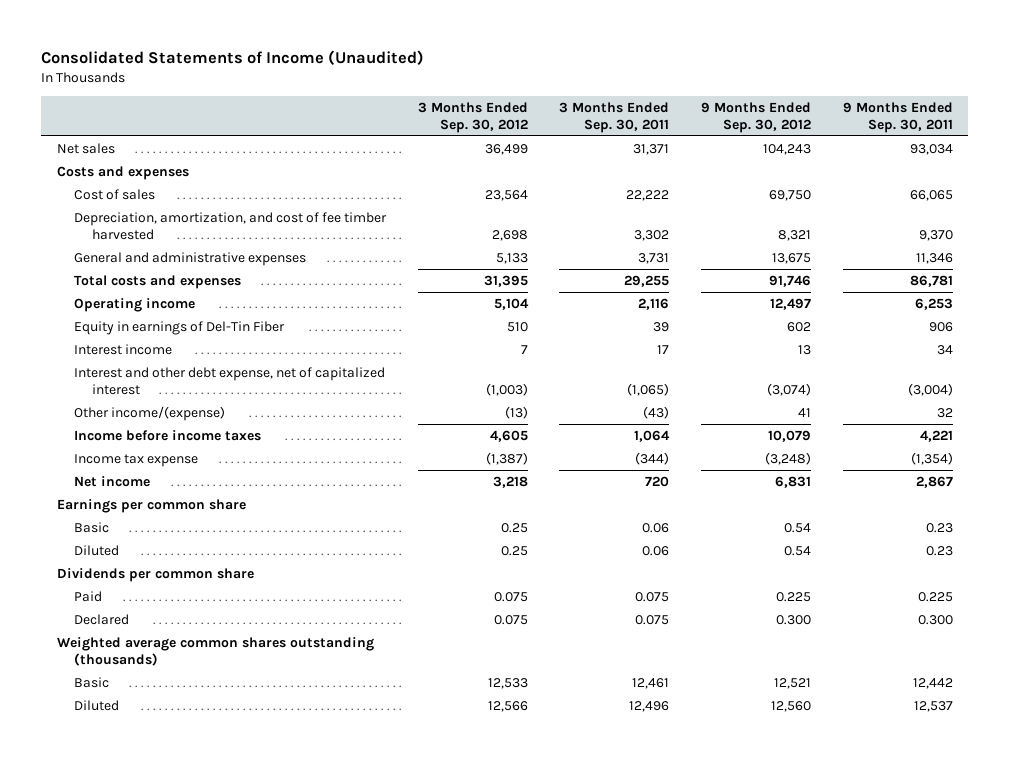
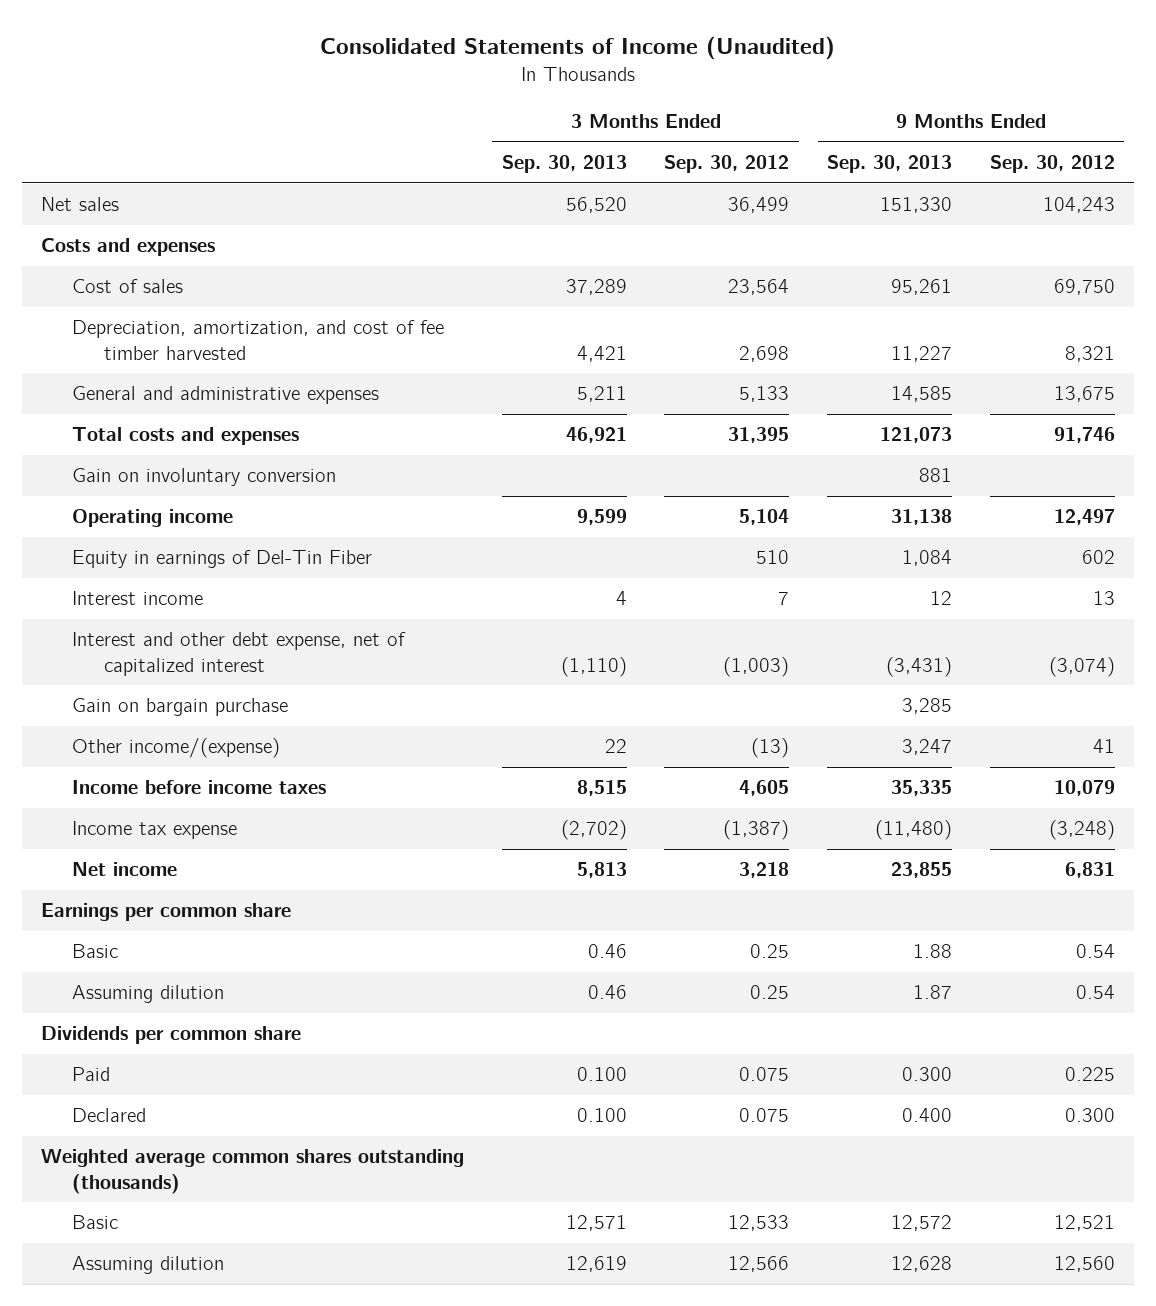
[559,102,670,133] 3 Months Ended Sep. 30, 2011 -> none
[842,102,953,133] 9 Months Ended Sep. 30, 2011 -> none
none -> [501,155,627,174] Sep. 30, 2013
none -> [827,155,953,174] Sep. 30, 2013
none -> [72,468,337,487] Gain on involuntary conversion
none -> [72,698,289,717] Gain on bargain purchase
[74,545,120,557] Diluted -> [72,985,225,1004] Assuming dilution
[74,700,120,712] Diluted -> [72,1256,225,1275] Assuming dilution

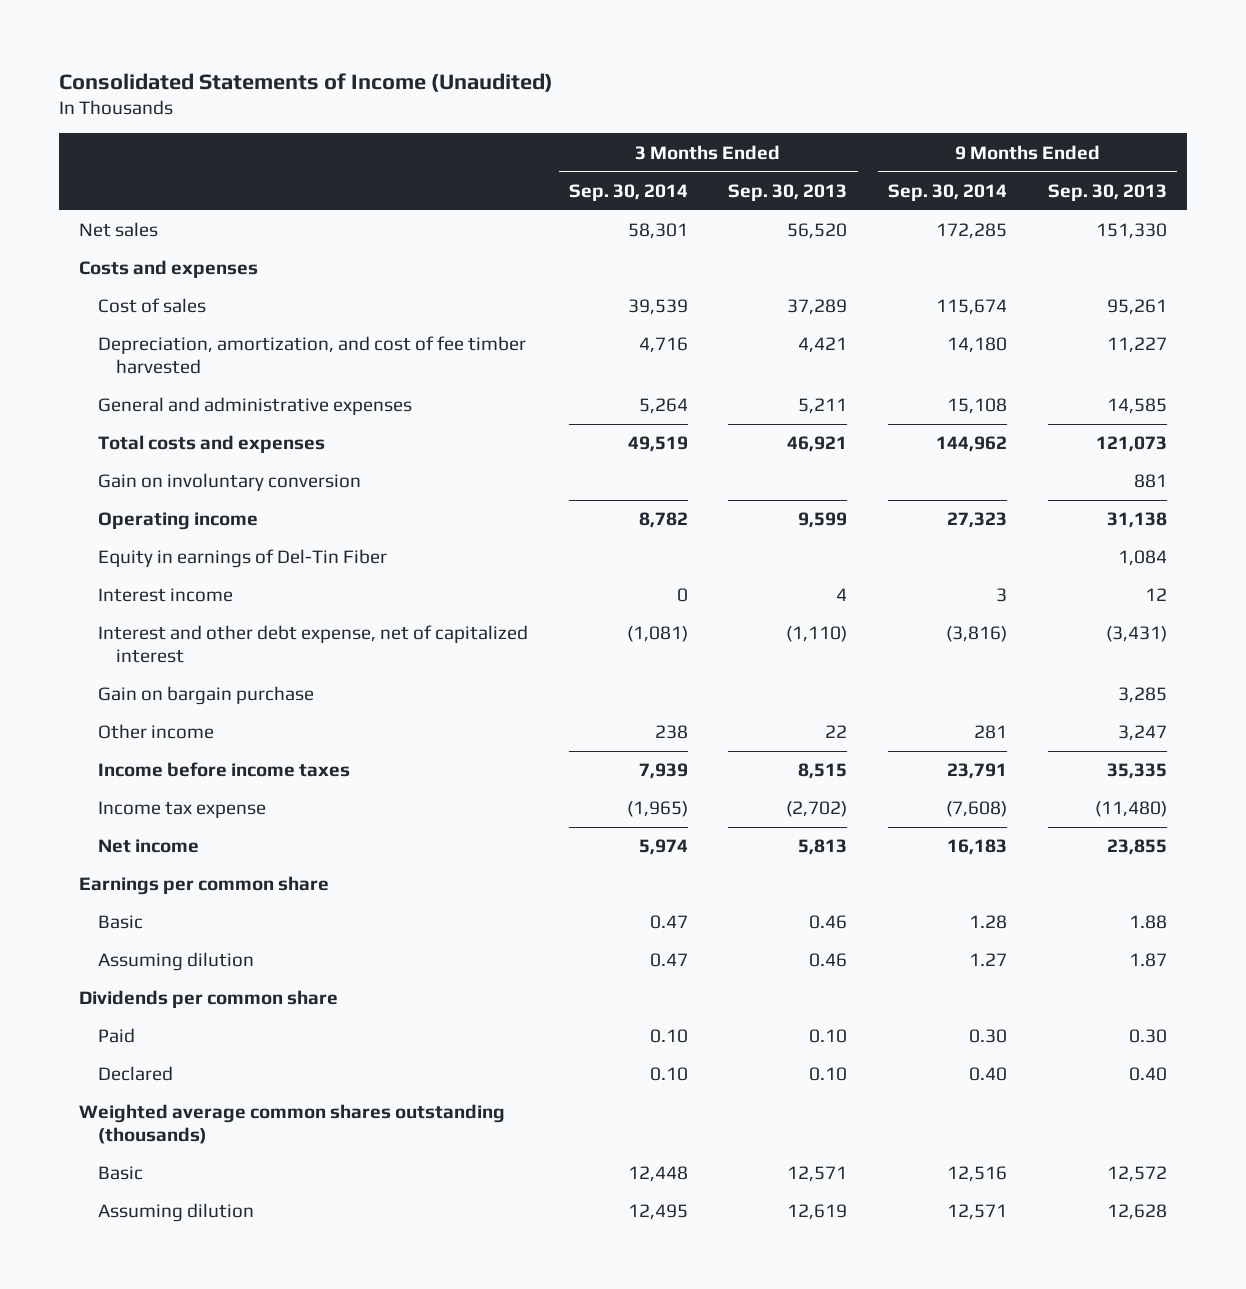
[664,155,790,174] Sep. 30, 2012 -> none
[989,155,1115,174] Sep. 30, 2012 -> none
none -> [568,183,688,201] Sep. 30, 2014
none -> [888,183,1008,201] Sep. 30, 2014
[72,738,281,759] Other income/(expense) -> [97,724,214,740] Other income
[576,1067,627,1082] 0.100 -> [809,1029,848,1044] 0.10
[902,1067,953,1082] 0.300 -> [1128,1029,1167,1044] 0.30
[576,1108,627,1123] 0.100 -> [809,1067,848,1082] 0.10
[902,1108,953,1123] 0.400 -> [1128,1067,1167,1082] 0.40

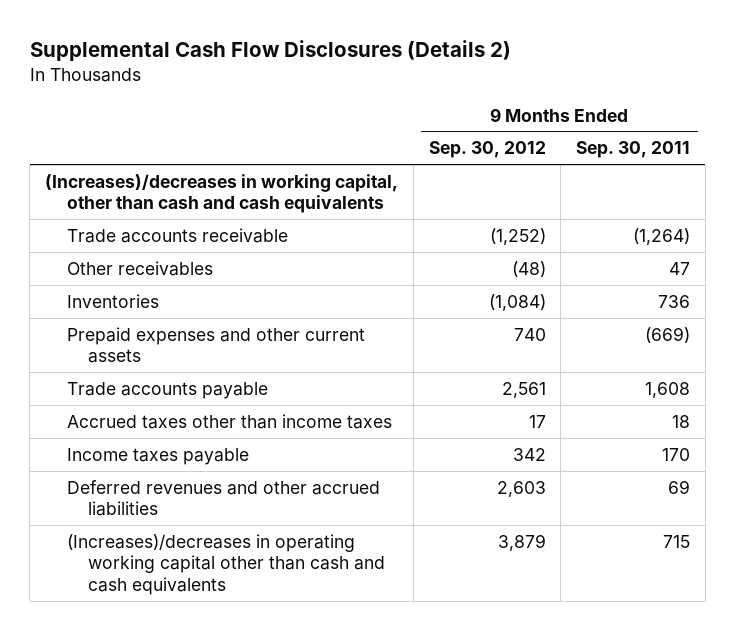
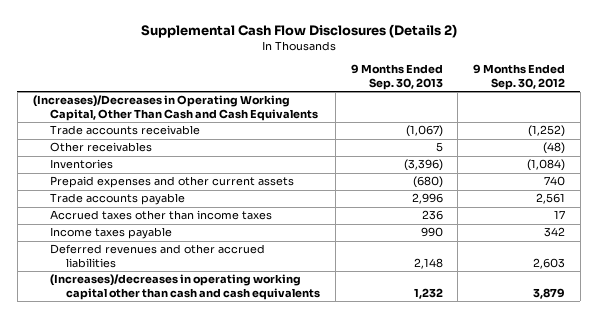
[576,141,691,159] Sep. 30, 2011 -> none
none -> [350,64,443,90] 9 Months Ended Sep. 30, 2013
[45,173,399,214] (Increases)/decreases in working capital, other than cash and cash equivalents -> [32,95,318,121] (Increases)/Decreases in Operating Working Capital, Other Than Cash and Cash Equivalents

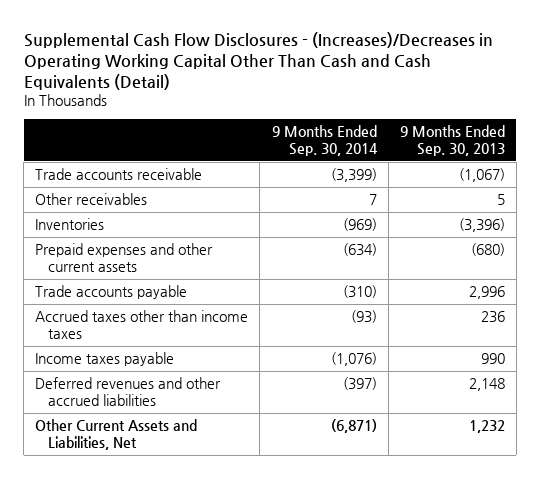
[140,23,457,38] Supplemental Cash Flow Disclosures (Details 2) -> [23,31,493,90] Supplemental Cash Flow Disclosures - (Increases)/Decreases in Operating Working Capital Other Than Cash and Cash Equivalents (Detail)
[473,64,566,90] 9 Months Ended Sep. 30, 2012 -> none
none -> [271,124,378,156] 9 Months Ended Sep. 30, 2014
[32,95,318,121] (Increases)/Decreases in Operating Working Capital, Other Than Cash and Cash Equivalents -> none
[49,274,321,300] (Increases)/decreases in operating working capital other than cash and cash equivalents -> [35,419,198,451] Other Current Assets and Liabilities, Net

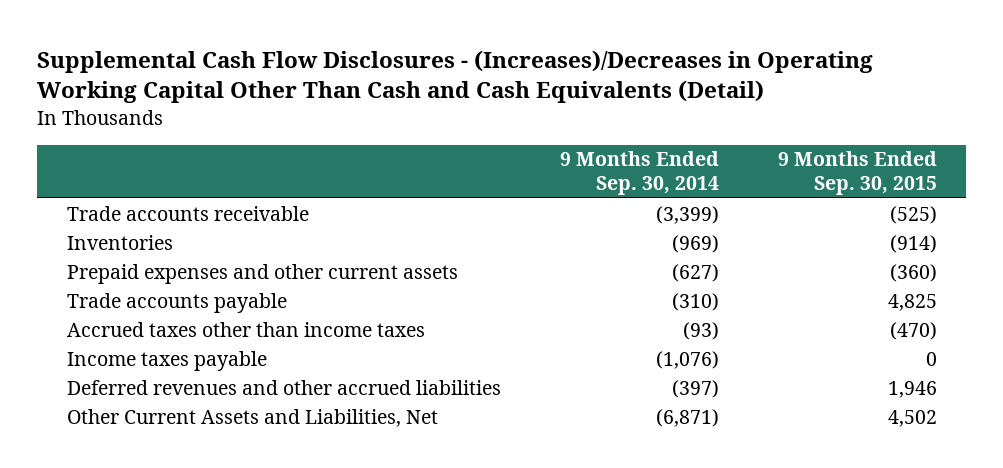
[399,124,505,156] 9 Months Ended Sep. 30, 2013 -> none
none -> [777,151,937,196] 9 Months Ended Sep. 30, 2015
[35,193,148,206] Other receivables -> none
[342,243,377,257] (634) -> [671,263,719,282] (627)

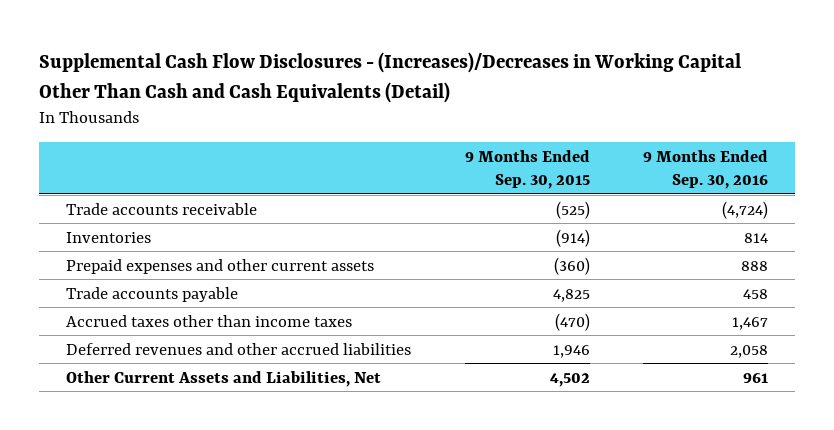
[37,49,874,104] Supplemental Cash Flow Disclosures - (Increases)/Decreases in Operating Working Capital Other Than Cash and Cash Equivalents (Detail) -> [38,52,741,103] Supplemental Cash Flow Disclosures - (Increases)/Decreases in Working Capital Other Than Cash and Cash Equivalents (Detail)
[559,151,719,196] 9 Months Ended Sep. 30, 2014 -> none
none -> [643,150,769,190] 9 Months Ended Sep. 30, 2016
[66,350,267,371] Income taxes payable -> none

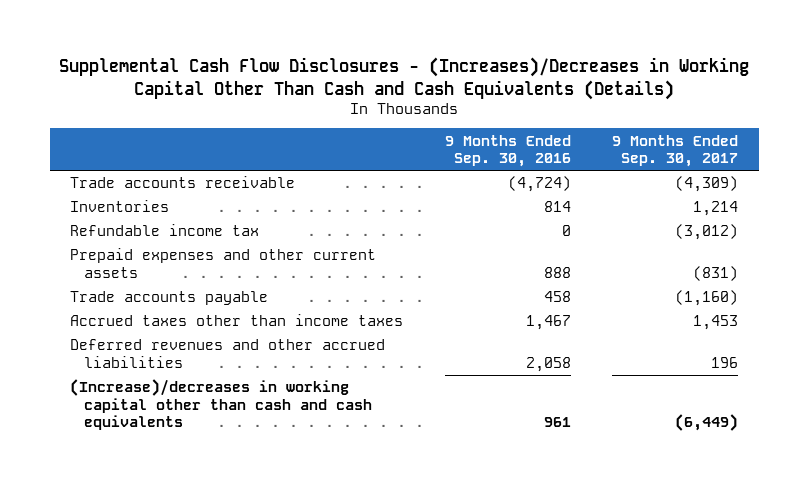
[38,52,741,103] Supplemental Cash Flow Disclosures - (Increases)/Decreases in Working Capital Other Than Cash and Cash Equivalents (Detail) -> [59,57,750,100] Supplemental Cash Flow Disclosures - (Increases)/Decreases in Working Capital Other Than Cash and Cash Equivalents (Details)
[464,150,590,190] 9 Months Ended Sep. 30, 2015 -> none
none -> [612,134,739,167] 9 Months Ended Sep. 30, 2017
none -> [70,224,260,237] Refundable income tax
[65,370,381,387] Other Current Assets and Liabilities, Net -> [70,379,372,430] (Increase)/decreases in working capital other than cash and cash equivalents

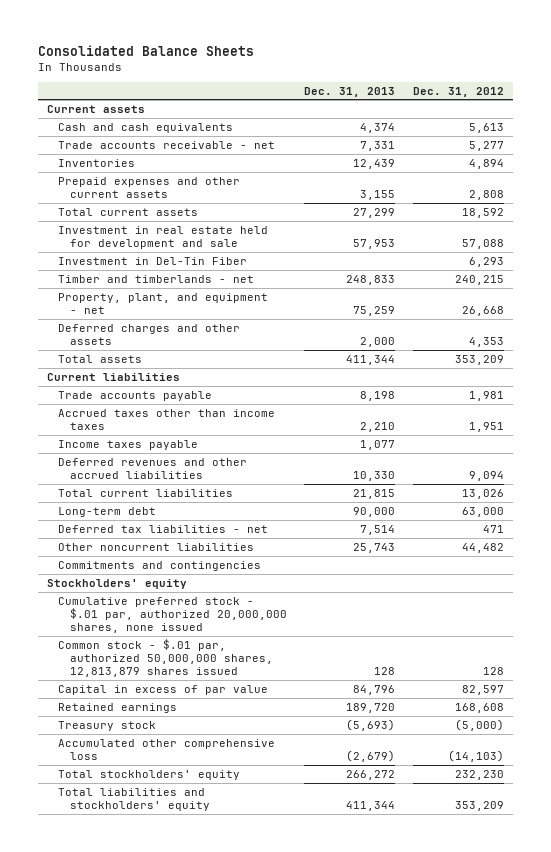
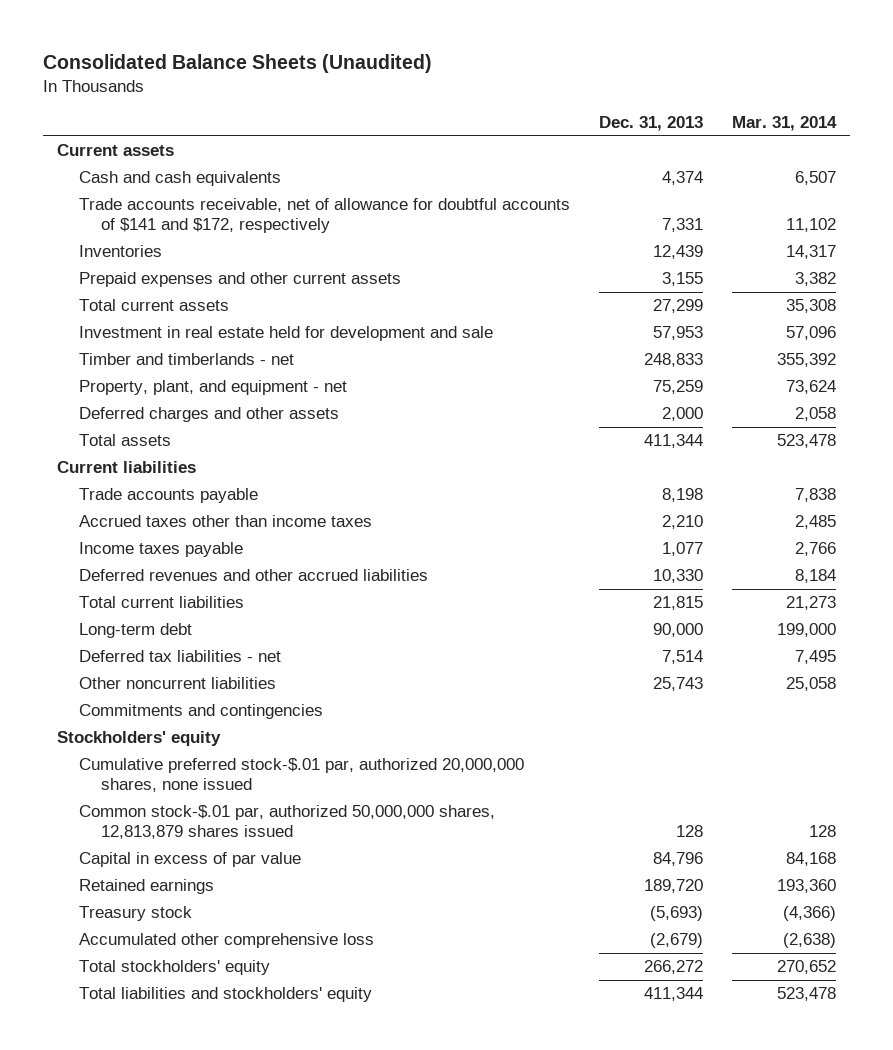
[38,44,255,56] Consolidated Balance Sheets -> [42,54,432,74] Consolidated Balance Sheets (Unaudited)
[412,86,504,97] Dec. 31, 2012 -> none
none -> [731,116,837,132] Mar. 31, 2014
[58,140,276,149] Trade accounts receivable - net -> [79,198,571,234] Trade accounts receivable, net of allowance for doubtful accounts of $141 and $172, respectively
[58,256,248,265] Investment in Del-Tin Fiber -> none
[58,596,287,633] Cumulative preferred stock - $.01 par, authorized 20,000,000 shares, none issued -> [79,758,525,793] Cumulative preferred stock-$.01 par, authorized 20,000,000 shares, none issued
[58,638,273,677] Common stock - $.01 par, authorized 50,000,000 shares, 12,813,879 shares issued -> [79,805,496,840] Common stock-$.01 par, authorized 50,000,000 shares, 12,813,879 shares issued

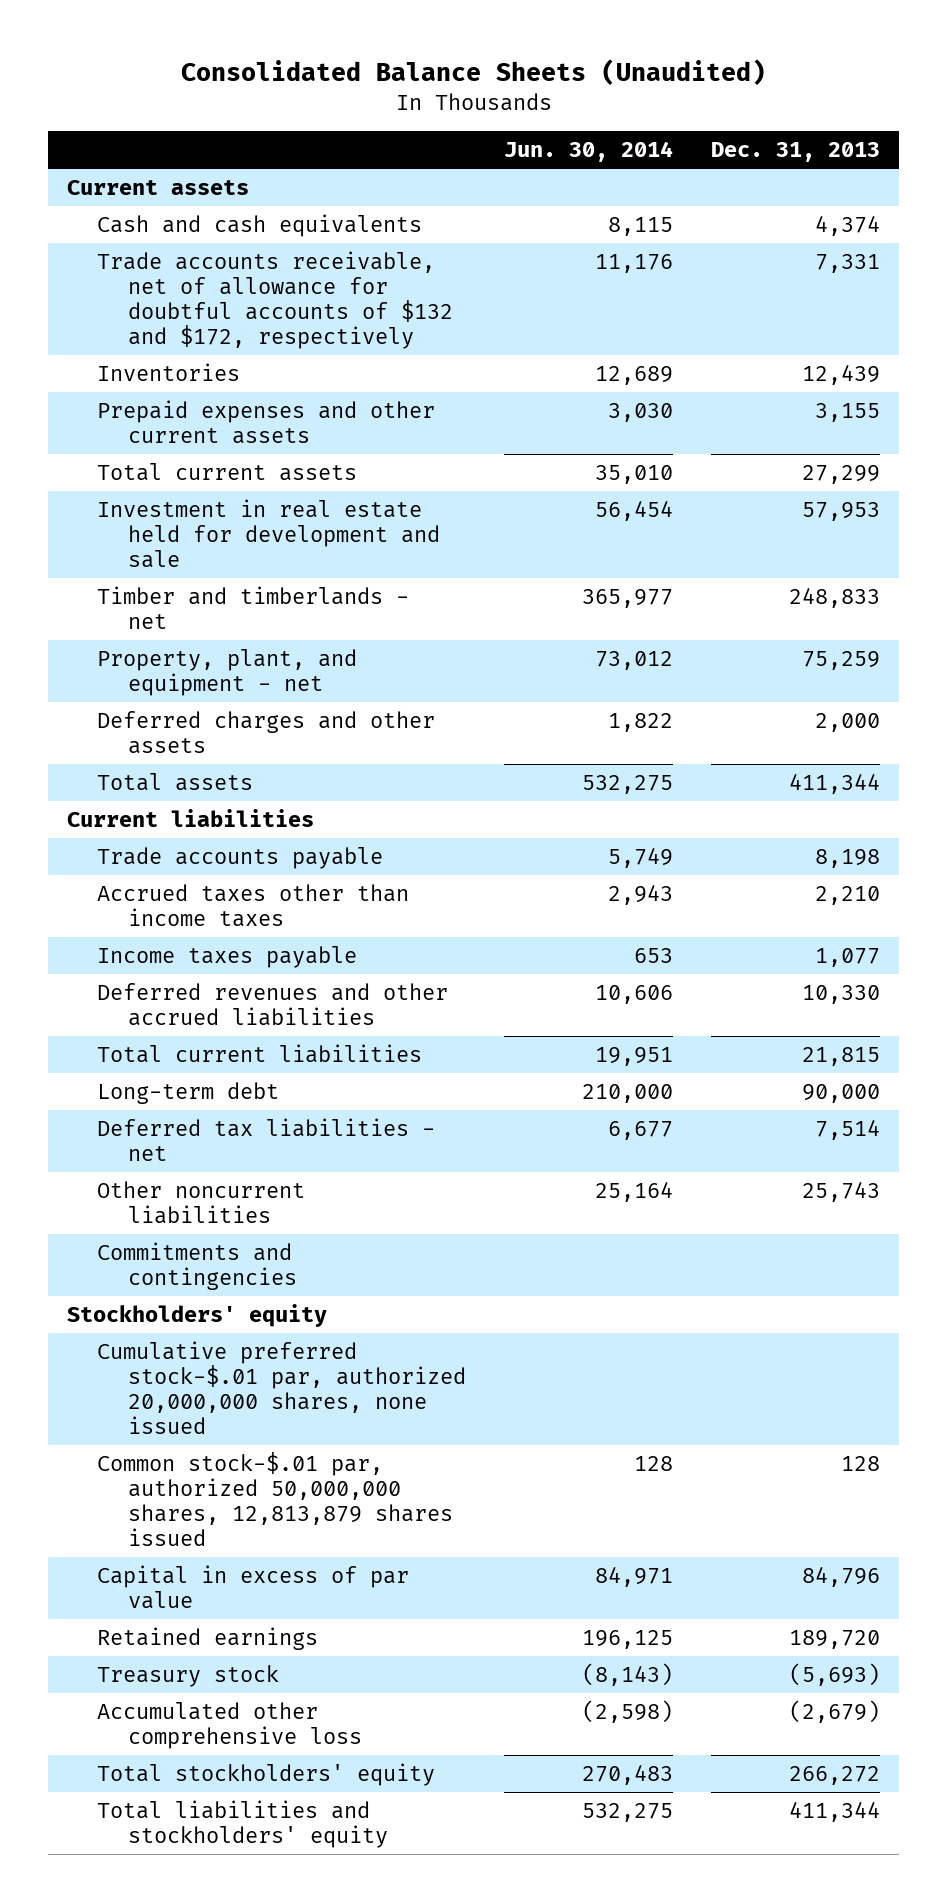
[731,116,837,132] Mar. 31, 2014 -> none
none -> [503,141,673,163] Jun. 30, 2014
[79,198,571,234] Trade accounts receivable, net of allowance for doubtful accounts of $141 and $172, respectively -> [97,251,453,349] Trade accounts receivable, net of allowance for doubtful accounts of $132 and $172, respectively

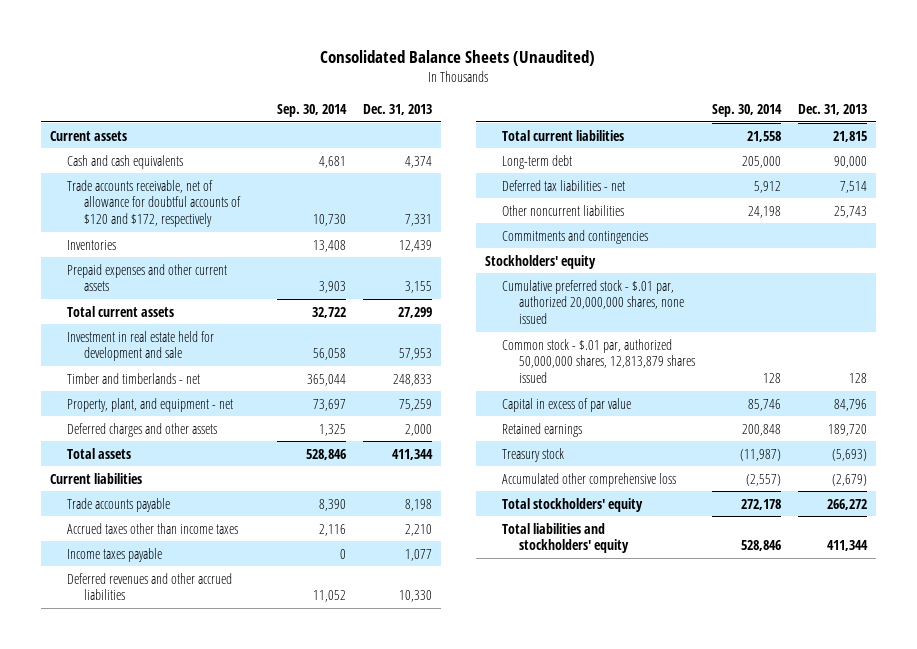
[503,141,673,163] Jun. 30, 2014 -> none
none -> [277,104,348,118] Sep. 30, 2014
[97,251,453,349] Trade accounts receivable, net of allowance for doubtful accounts of $132 and $172, respectively -> [66,179,242,227] Trade accounts receivable, net of allowance for doubtful accounts of $120 and $172, respectively
[97,1341,466,1434] Cumulative preferred stock-$.01 par, authorized 20,000,000 shares, none issued -> [501,279,685,324] Cumulative preferred stock - $.01 par, authorized 20,000,000 shares, none issued
[97,1452,453,1546] Common stock-$.01 par, authorized 50,000,000 shares, 12,813,879 shares issued -> [501,338,696,383] Common stock - $.01 par, authorized 50,000,000 shares, 12,813,879 shares issued

